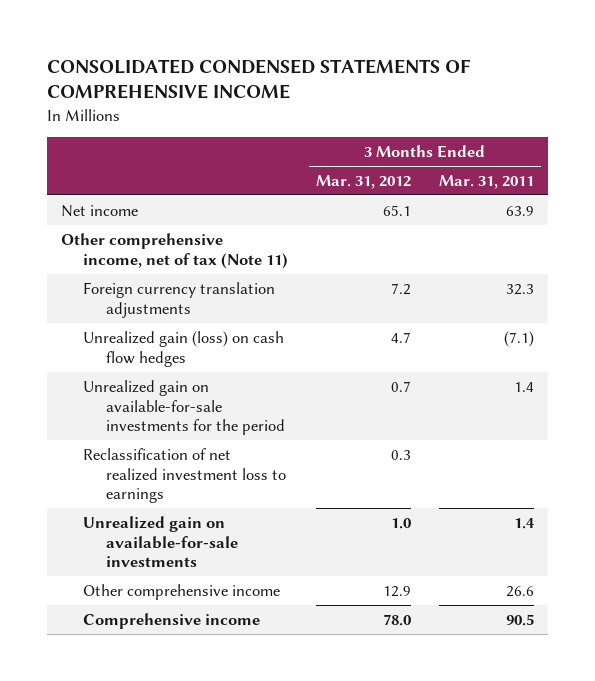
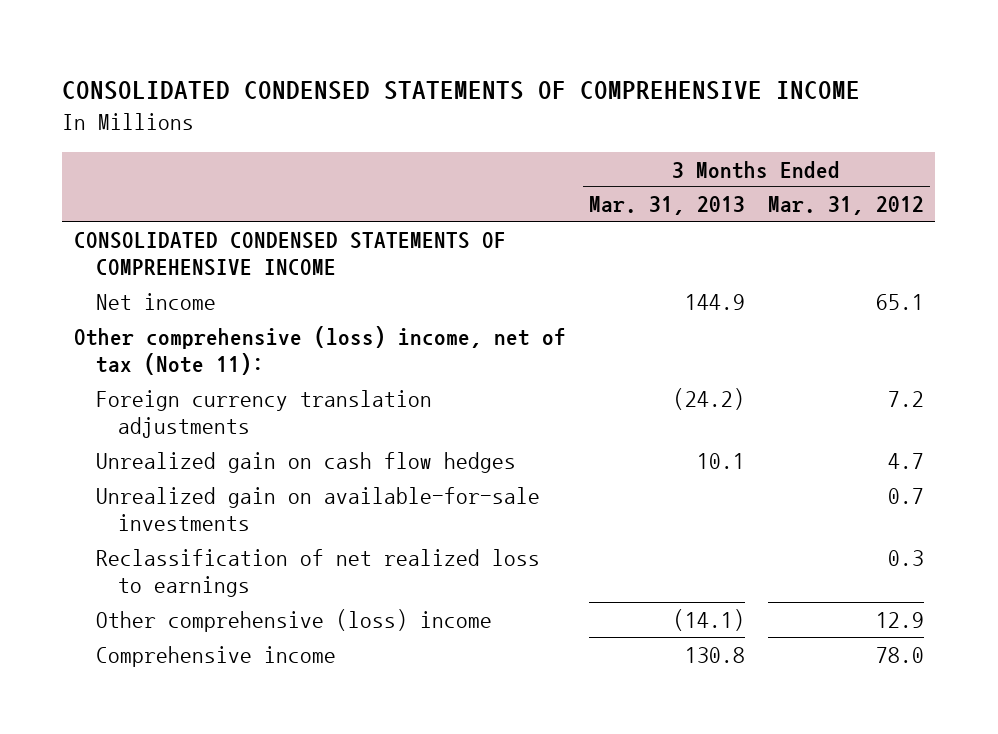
[439,174,535,189] Mar. 31, 2011 -> none
none -> [588,196,745,216] Mar. 31, 2013
none -> [73,231,506,277] CONSOLIDATED CONDENSED STATEMENTS OF COMPREHENSIVE INCOME
[60,232,289,269] Other comprehensive income, net of tax (Note 11) -> [73,325,566,376] Other comprehensive (loss) income, net of tax (Note 11):
[83,515,238,568] Unrealized gain on available-for-sale investments -> none
[83,330,285,367] Unrealized gain (loss) on cash flow hedges -> [95,451,516,473] Unrealized gain on cash flow hedges
[83,379,285,436] Unrealized gain on available-for-sale investments for the period -> [95,486,540,532] Unrealized gain on available-for-sale investments
[83,447,286,504] Reclassification of net realized investment loss to earnings -> [95,548,540,598] Reclassification of net realized loss to earnings
[83,583,281,600] Other comprehensive income -> [95,608,492,632] Other comprehensive (loss) income

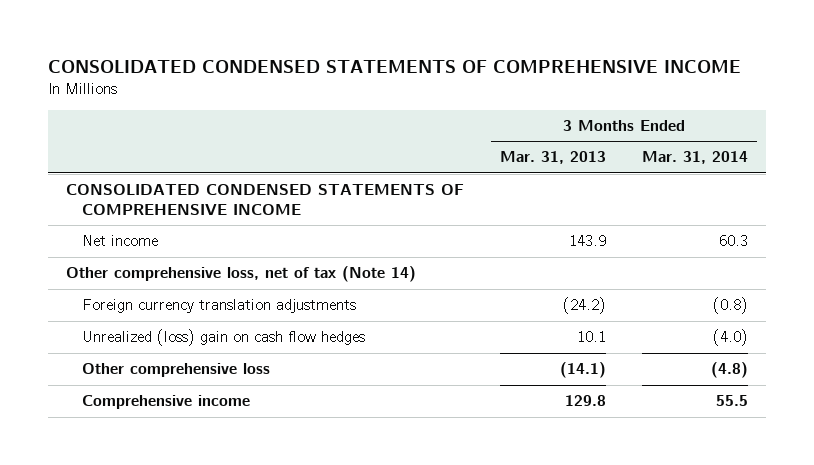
[767,196,924,216] Mar. 31, 2012 -> none
none -> [642,151,749,165] Mar. 31, 2014
[684,293,745,310] 144.9 -> [569,235,607,247] 143.9
[73,325,566,376] Other comprehensive (loss) income, net of tax (Note 11): -> [66,266,417,283] Other comprehensive loss, net of tax (Note 14)
[95,486,540,532] Unrealized gain on available-for-sale investments -> none
[95,548,540,598] Reclassification of net realized loss to earnings -> none
[95,451,516,473] Unrealized gain on cash flow hedges -> [82,329,366,347] Unrealized (loss) gain on cash flow hedges
[95,608,492,632] Other comprehensive (loss) income -> [82,363,271,378] Other comprehensive loss
[684,646,745,663] 130.8 -> [565,395,607,407] 129.8

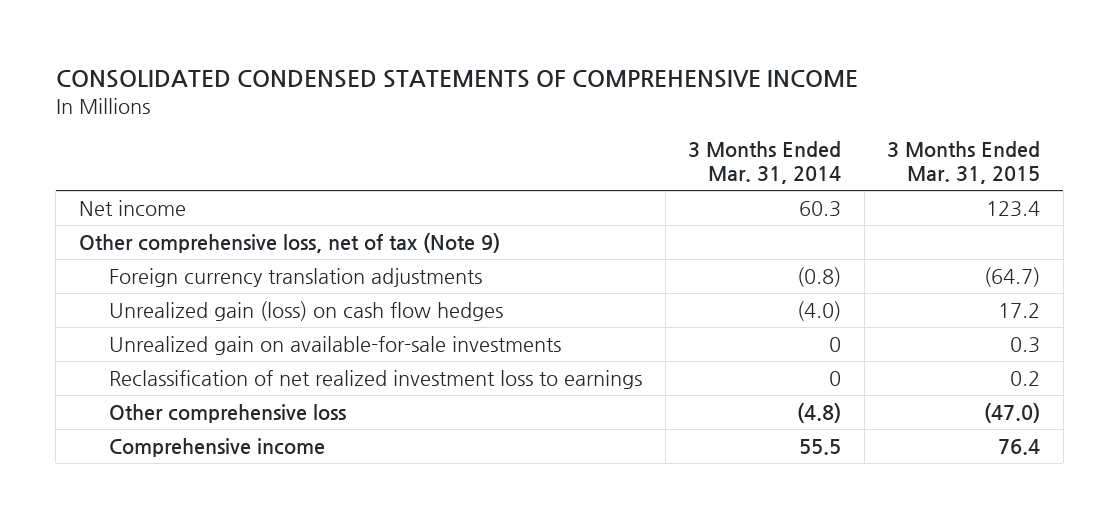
[500,151,607,165] Mar. 31, 2013 -> none
none -> [887,141,1041,185] 3 Months Ended Mar. 31, 2015
[66,184,465,215] CONSOLIDATED CONDENSED STATEMENTS OF COMPREHENSIVE INCOME -> none
[66,266,417,283] Other comprehensive loss, net of tax (Note 14) -> [78,233,500,254] Other comprehensive loss, net of tax (Note 9)
[82,329,366,347] Unrealized (loss) gain on cash flow hedges -> [109,301,504,322] Unrealized gain (loss) on cash flow hedges
none -> [109,336,562,356] Unrealized gain on available-for-sale investments
none -> [109,370,643,390] Reclassification of net realized investment loss to earnings

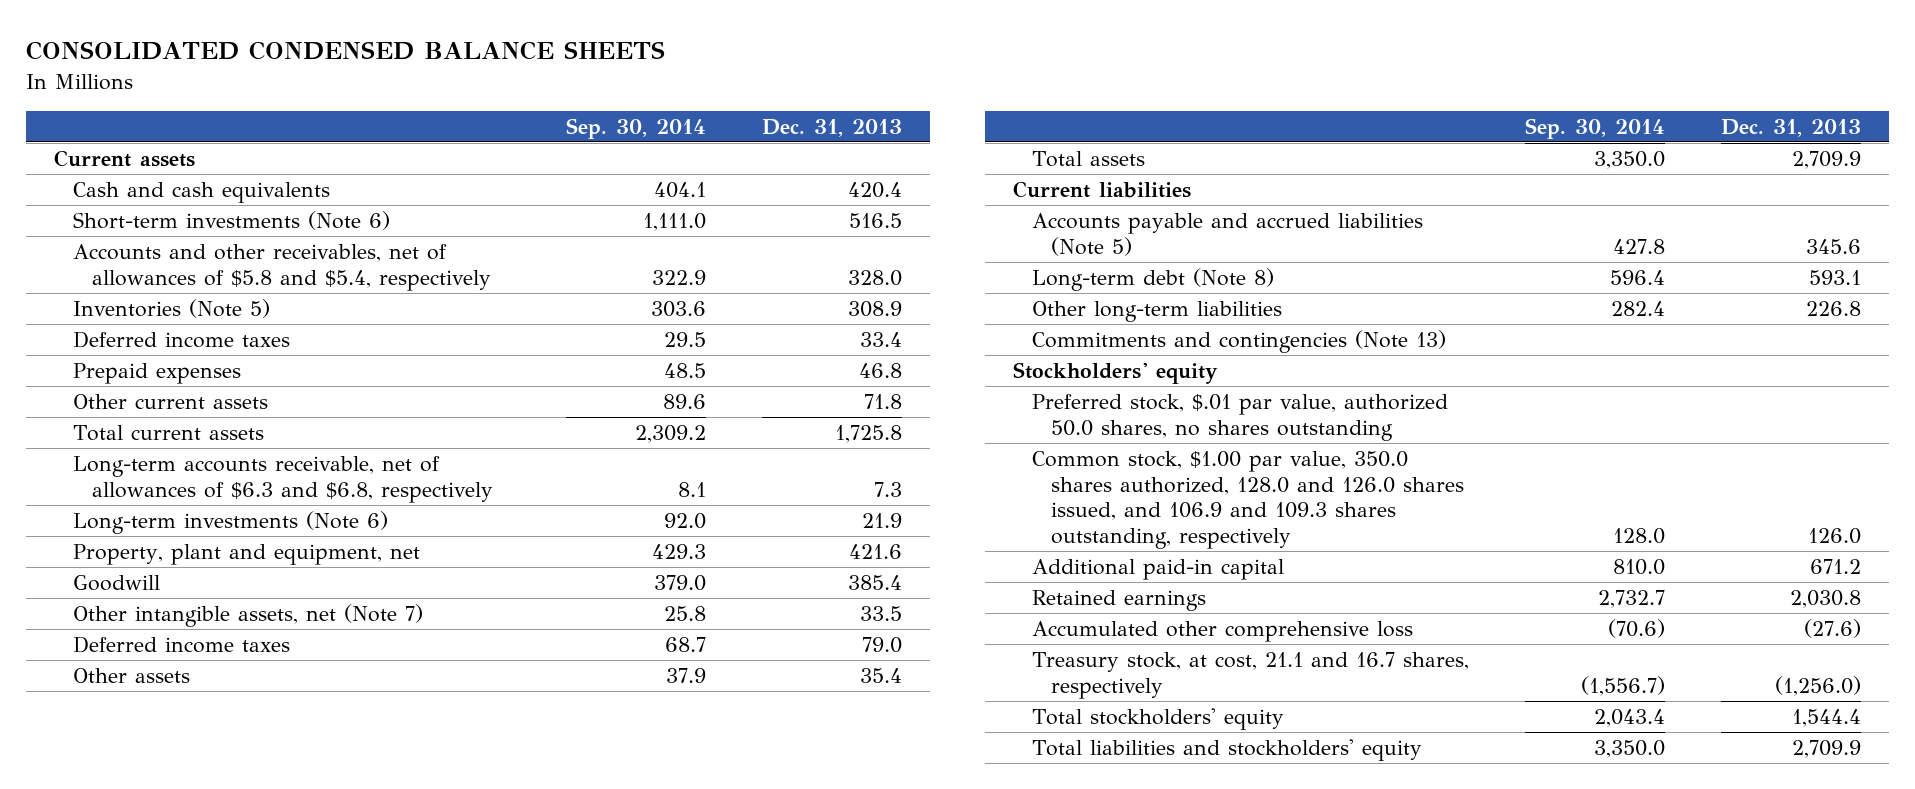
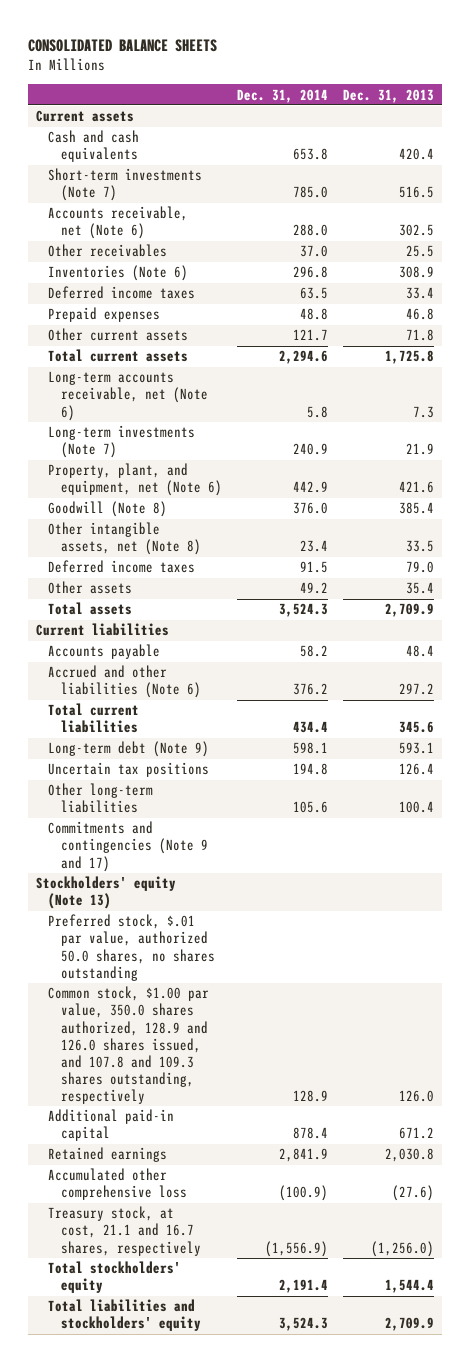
[25,41,665,61] CONSOLIDATED CONDENSED BALANCE SHEETS -> [28,38,218,52] CONSOLIDATED BALANCE SHEETS
[566,117,707,139] Sep. 30, 2014 -> none
none -> [236,88,328,103] Dec. 31, 2014
[72,243,492,291] Accounts and other receivables, net of allowances of $5.8 and $5.4, respectively -> none
[72,210,390,230] Short-term investments (Note 6) -> [48,168,203,202] Short-term investments (Note 7)
none -> [48,206,189,240] Accounts receivable, net (Note 6)
none -> [48,244,168,258] Other receivables
[72,298,270,318] Inventories (Note 5) -> [48,265,189,282] Inventories (Note 6)
[72,455,494,503] Long-term accounts receivable, net of allowances of $6.3 and $6.8, respectively -> [48,371,208,421] Long-term accounts receivable, net (Note 6)
[72,510,388,534] Long-term investments (Note 6) -> [48,425,196,459] Long-term investments (Note 7)
[72,543,420,565] Property, plant and equipment, net -> [48,463,222,497] Property, plant, and equipment, net (Note 6)
[72,574,160,591] Goodwill -> [48,501,168,518] Goodwill (Note 8)
[72,603,423,627] Other intangible assets, net (Note 7) -> [48,522,201,556] Other intangible assets, net (Note 8)
none -> [48,644,161,660] Accounts payable
none -> [48,665,201,699] Accrued and other liabilities (Note 6)
[1031,212,1423,256] Accounts payable and accrued liabilities (Note 5) -> [48,703,140,734] Total current liabilities
[1031,267,1274,291] Long-term debt (Note 8) -> [48,741,210,758] Long-term debt (Note 9)
none -> [48,762,210,778] Uncertain tax positions
[1806,300,1862,316] 226.8 -> [399,801,435,814] 100.4
[1031,329,1446,353] Commitments and contingencies (Note 13) -> [48,821,208,872] Commitments and contingencies (Note 9 and 17)
[1012,361,1218,384] Stockholders' equity -> [35,876,176,910] Stockholders' equity (Note 13)
[1031,450,1464,549] Common stock, $1.00 par value, 350.0 shares authorized, 128.0 and 126.0 shares issued, and 106.9 and 109.3 shares outstanding, respectively -> [48,986,210,1104] Common stock, $1.00 par value, 350.0 shares authorized, 128.9 and 126.0 shares issued, and 107.8 and 109.3 shares outstanding, respectively

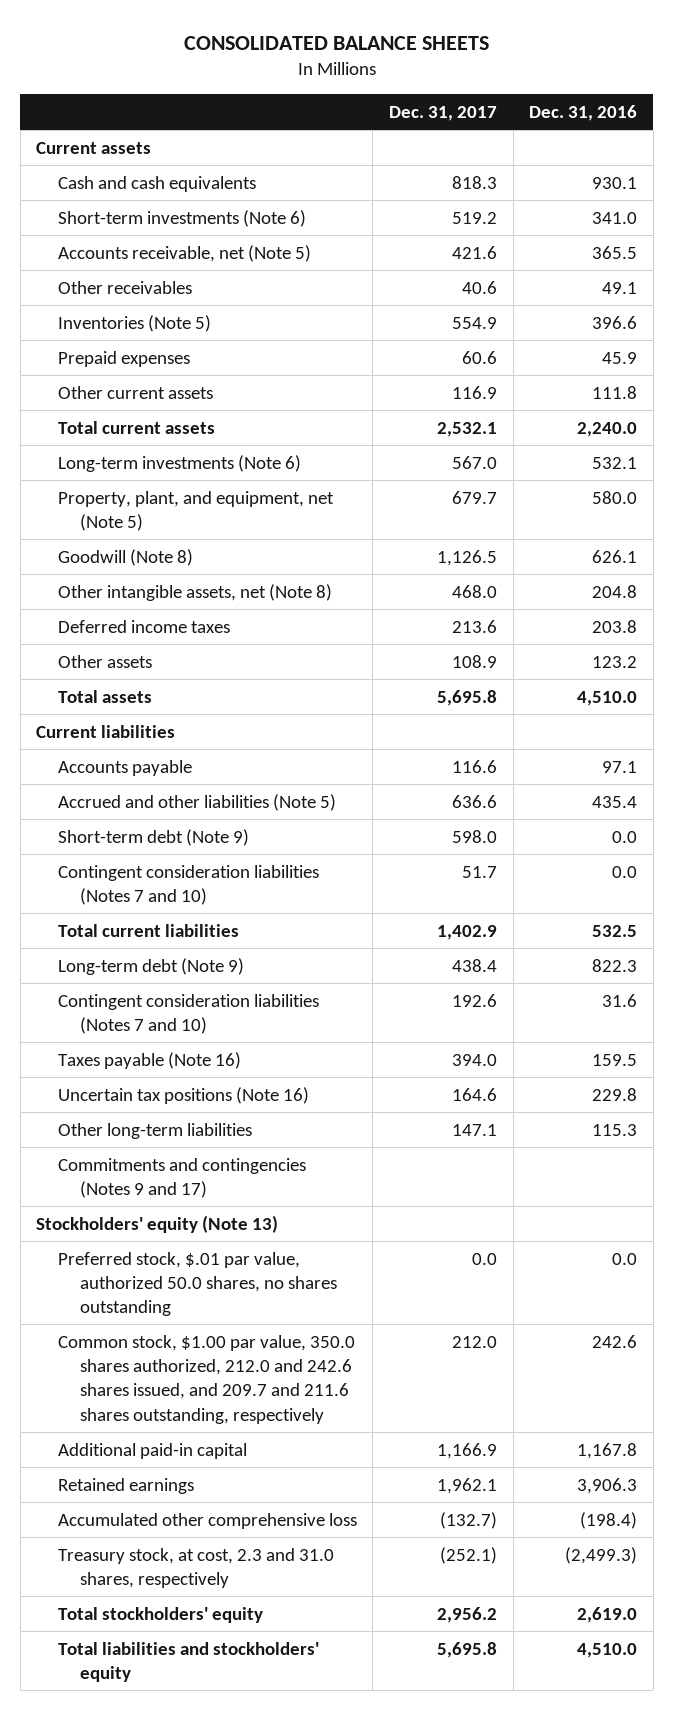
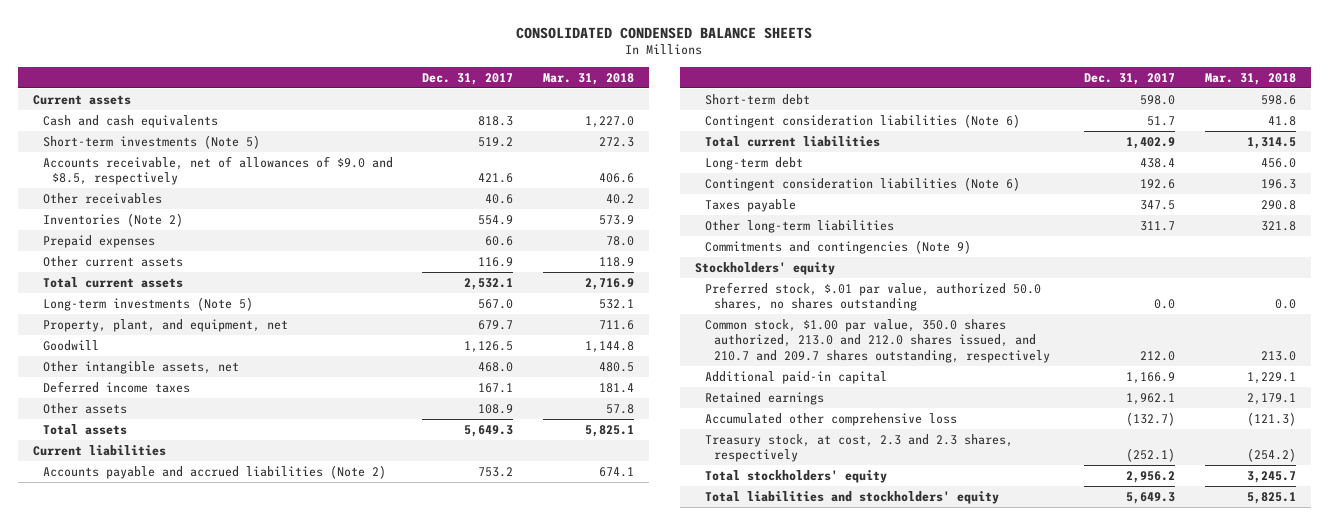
[183,35,489,50] CONSOLIDATED BALANCE SHEETS -> [516,26,813,39] CONSOLIDATED CONDENSED BALANCE SHEETS
[529,105,638,122] Dec. 31, 2016 -> none
none -> [542,72,634,85] Mar. 31, 2018
[57,209,306,227] Short-term investments (Note 6) -> [42,134,260,149] Short-term investments (Note 5)
[57,244,311,262] Accounts receivable, net (Note 5) -> [42,155,393,186] Accounts receivable, net of allowances of $9.0 and $8.5, respectively
[57,314,211,332] Inventories (Note 5) -> [42,212,183,227] Inventories (Note 2)
[57,454,301,472] Long-term investments (Note 6) -> [42,296,253,311] Long-term investments (Note 5)
[57,490,334,531] Property, plant, and equipment, net (Note 5) -> [42,318,288,332] Property, plant, and equipment, net
[57,548,193,566] Goodwill (Note 8) -> [42,339,99,351] Goodwill
[57,583,332,601] Other intangible assets, net (Note 8) -> [42,360,239,374] Other intangible assets, net
[452,619,498,633] 213.6 -> [478,382,514,393] 167.1
[437,689,498,706] 5,695.8 -> [464,424,514,437] 5,649.3
[57,759,192,776] Accounts payable -> none
[57,793,336,811] Accrued and other liabilities (Note 5) -> none
none -> [42,464,386,479] Accounts payable and accrued liabilities (Note 2)
[57,828,249,846] Short-term debt (Note 9) -> [704,93,810,105] Short-term debt
[57,864,319,905] Contingent consideration liabilities (Notes 7 and 10) -> [704,113,1020,128] Contingent consideration liabilities (Note 6)
[57,1086,309,1104] Uncertain tax positions (Note 16) -> none
[57,957,244,975] Long-term debt (Note 9) -> [704,156,803,170] Long-term debt
[57,993,319,1034] Contingent consideration liabilities (Notes 7 and 10) -> [704,176,1020,191] Contingent consideration liabilities (Note 6)
[57,1051,241,1069] Taxes payable (Note 16) -> [704,198,796,212] Taxes payable
[452,1053,498,1066] 394.0 -> [1140,199,1176,210] 347.5
[452,1123,498,1136] 147.1 -> [1140,220,1176,231] 311.7
[57,1157,306,1198] Commitments and contingencies (Notes 9 and 17) -> [704,239,971,254] Commitments and contingencies (Note 9)
[36,1214,279,1233] Stockholders' equity (Note 13) -> [694,261,835,275] Stockholders' equity
[57,1334,355,1424] Common stock, $1.00 par value, 350.0 shares authorized, 212.0 and 242.6 shares issued, and 209.7 and 211.6 shares outstanding, respectively -> [704,318,1051,363] Common stock, $1.00 par value, 350.0 shares authorized, 213.0 and 212.0 shares issued, and 210.7 and 209.7 shares outstanding, respectively
[57,1547,334,1588] Treasury stock, at cost, 2.3 and 31.0 shares, respectively -> [704,433,1013,463] Treasury stock, at cost, 2.3 and 2.3 shares, respectively
[437,1641,498,1658] 5,695.8 -> [1126,491,1176,504] 5,649.3

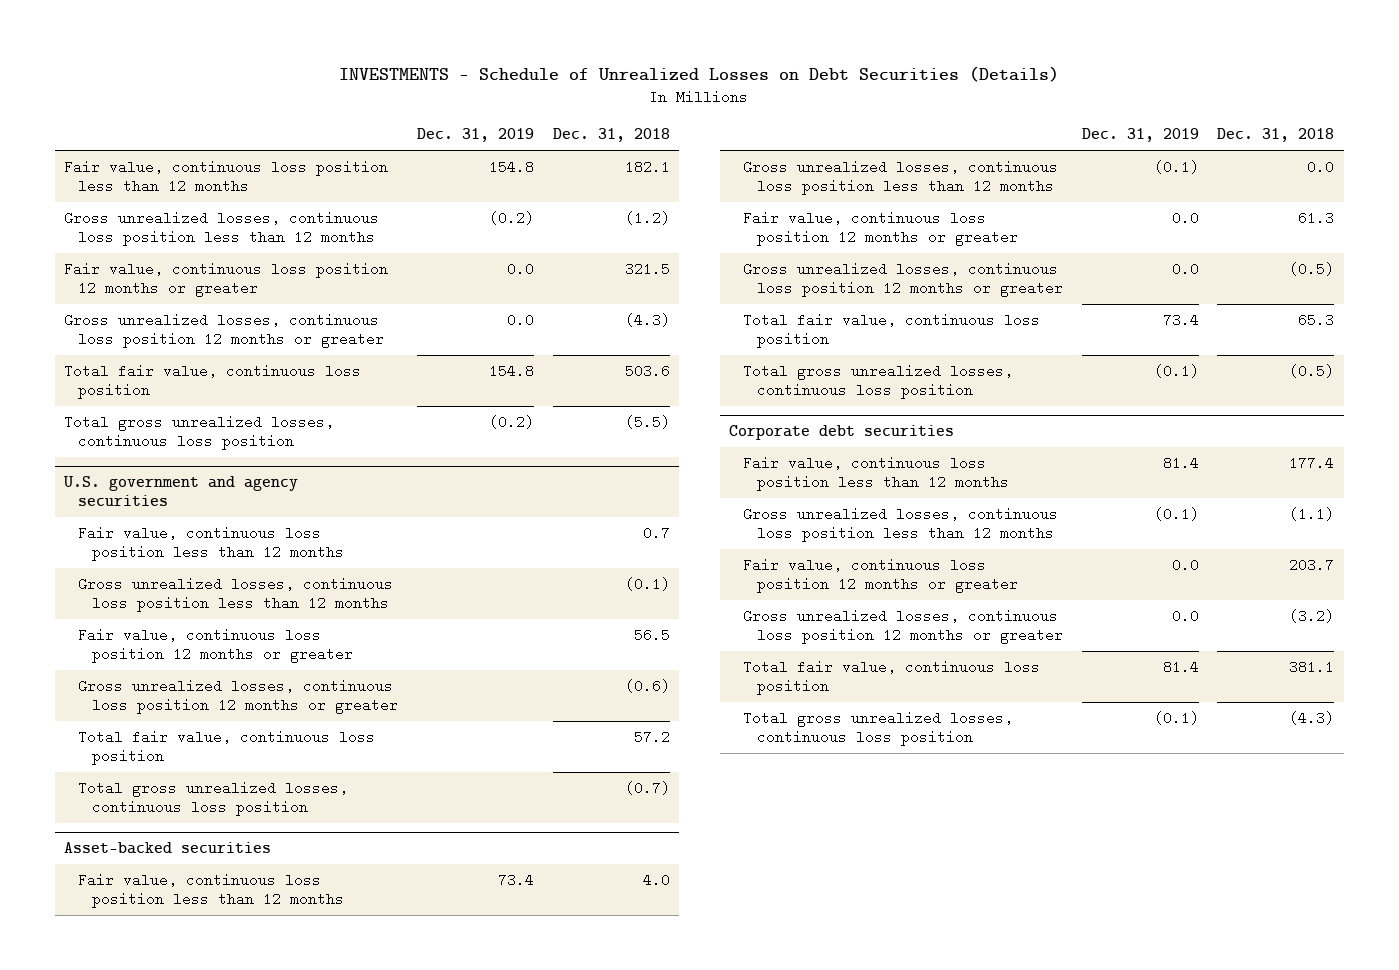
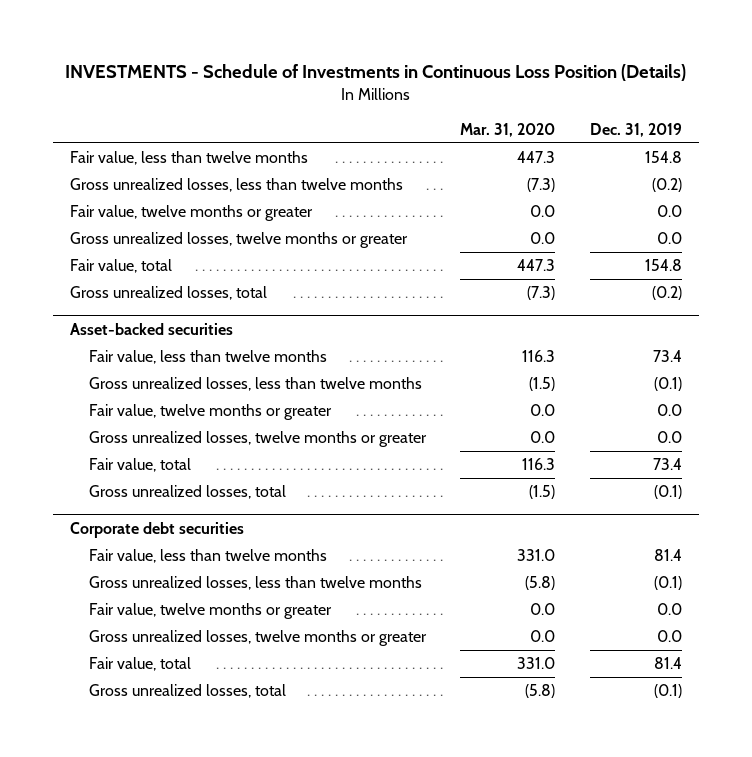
[339,66,1060,83] INVESTMENTS - Schedule of Unrealized Losses on Debt Securities (Details) -> [64,63,686,81] INVESTMENTS - Schedule of Investments in Continuous Loss Position (Details)
[552,128,670,143] Dec. 31, 2018 -> none
none -> [460,123,556,138] Mar. 31, 2020
[63,476,299,507] U.S. government and agency securities -> none
[78,525,344,561] Fair value, continuous loss position less than 12 months -> none
[78,576,394,612] Gross unrealized losses, continuous loss position less than 12 months -> none
[78,627,353,663] Fair value, continuous loss position 12 months or greater -> none
[78,678,398,714] Gross unrealized losses, continuous loss position 12 months or greater -> none
[78,729,376,765] Total fair value, continuous loss position -> none
[78,780,349,816] Total gross unrealized losses, continuous loss position -> none
[64,159,389,193] Fair value, continuous loss position less than 12 months -> [69,151,308,166] Fair value, less than twelve months
[64,210,380,246] Gross unrealized losses, continuous loss position less than 12 months -> [69,178,403,193] Gross unrealized losses, less than twelve months
[64,261,389,297] Fair value, continuous loss position 12 months or greater -> [69,205,313,222] Fair value, twelve months or greater
[64,312,385,348] Gross unrealized losses, continuous loss position 12 months or greater -> [69,232,408,249] Gross unrealized losses, twelve months or greater
[64,363,362,399] Total fair value, continuous loss position -> [69,259,172,274] Fair value, total
[64,414,335,450] Total gross unrealized losses, continuous loss position -> [69,286,267,301] Gross unrealized losses, total
[78,872,344,908] Fair value, continuous loss position less than 12 months -> [88,350,327,365] Fair value, less than twelve months
[742,159,1058,195] Gross unrealized losses, continuous loss position less than 12 months -> [88,377,422,392] Gross unrealized losses, less than twelve months
[742,210,1018,246] Fair value, continuous loss position 12 months or greater -> [88,404,332,421] Fair value, twelve months or greater
[742,261,1063,297] Gross unrealized losses, continuous loss position 12 months or greater -> [88,431,427,448] Gross unrealized losses, twelve months or greater
[742,312,1040,348] Total fair value, continuous loss position -> [88,458,191,473] Fair value, total
[742,363,1013,399] Total gross unrealized losses, continuous loss position -> [88,485,286,500] Gross unrealized losses, total
[742,455,1009,491] Fair value, continuous loss position less than 12 months -> [88,549,327,564] Fair value, less than twelve months
[742,506,1058,542] Gross unrealized losses, continuous loss position less than 12 months -> [88,576,422,591] Gross unrealized losses, less than twelve months
[742,557,1018,593] Fair value, continuous loss position 12 months or greater -> [88,603,332,620] Fair value, twelve months or greater
[742,608,1063,644] Gross unrealized losses, continuous loss position 12 months or greater -> [88,630,427,647] Gross unrealized losses, twelve months or greater
[742,659,1040,695] Total fair value, continuous loss position -> [88,657,191,672] Fair value, total
[742,710,1013,746] Total gross unrealized losses, continuous loss position -> [88,684,286,699] Gross unrealized losses, total

